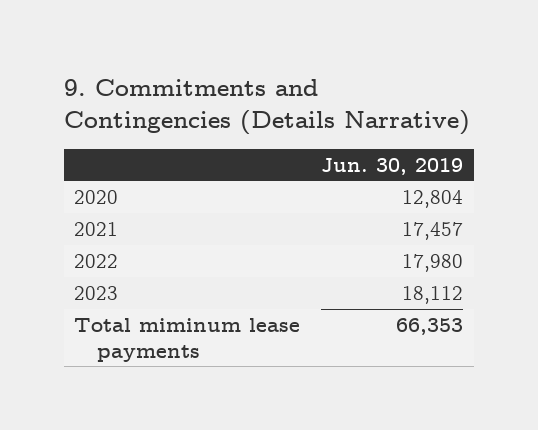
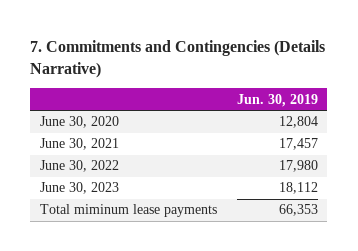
[63,78,470,136] 9. Commitments and Contingencies (Details Narrative) -> [30,40,326,79] 7. Commitments and Contingencies (Details Narrative)
[74,189,119,204] 2020 -> [40,116,120,129] June 30, 2020
[74,221,119,236] 2021 -> [40,138,120,151] June 30, 2021
[74,253,119,268] 2022 -> [40,160,120,173] June 30, 2022
[74,285,119,300] 2023 -> [40,182,120,195] June 30, 2023

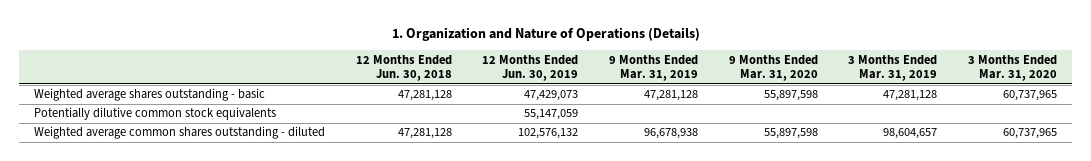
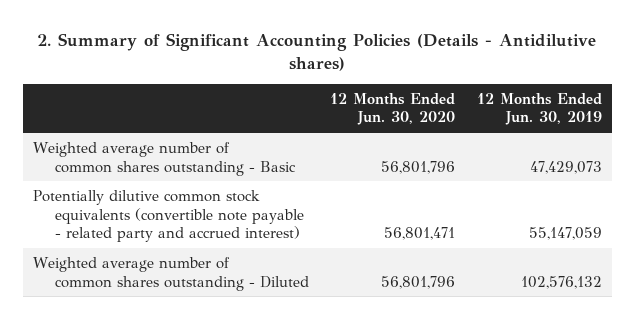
[391,26,700,41] 1. Organization and Nature of Operations (Details) -> [37,32,597,71] 2. Summary of Significant Accounting Policies (Details - Antidilutive shares)
[355,54,452,82] 12 Months Ended Jun. 30, 2018 -> none
[609,54,699,82] 9 Months Ended Mar. 31, 2019 -> none
[728,54,818,82] 9 Months Ended Mar. 31, 2020 -> none
[848,54,938,82] 3 Months Ended Mar. 31, 2019 -> none
[968,54,1058,82] 3 Months Ended Mar. 31, 2020 -> none
none -> [330,92,456,126] 12 Months Ended Jun. 30, 2020
[33,88,265,102] Weighted average shares outstanding - basic -> [33,142,297,176] Weighted average number of common shares outstanding - Basic
[33,107,276,121] Potentially dilutive common stock equivalents -> [33,190,305,243] Potentially dilutive common stock equivalents (convertible note payable - related party and accrued interest)
[33,126,325,140] Weighted average common shares outstanding - diluted -> [33,257,310,291] Weighted average number of common shares outstanding - Diluted

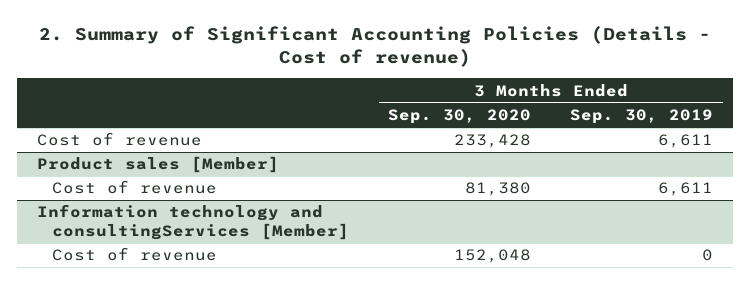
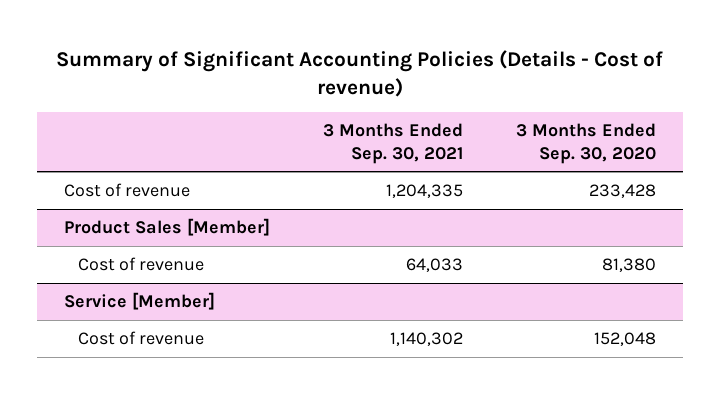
[38,26,711,68] 2. Summary of Significant Accounting Policies (Details - Cost of revenue) -> [56,49,664,97] Summary of Significant Accounting Policies (Details - Cost of revenue)
[570,109,714,125] Sep. 30, 2019 -> none
none -> [323,123,464,164] 3 Months Ended Sep. 30, 2021
[36,156,279,174] Product sales [Member] -> [63,218,270,237] Product Sales [Member]
[36,204,350,240] Information technology and consultingServices [Member] -> none
none -> [63,292,215,311] Service [Member]

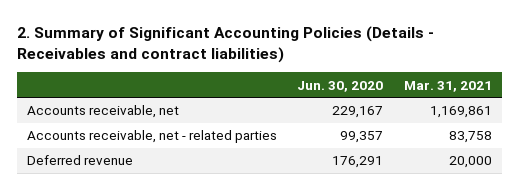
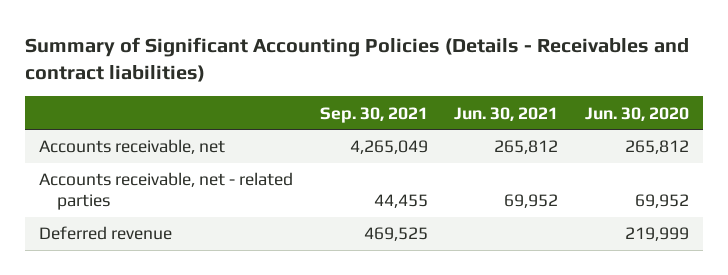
[16,25,434,63] 2. Summary of Significant Accounting Policies (Details - Receivables and contract liabilities) -> [25,37,690,82] Summary of Significant Accounting Policies (Details - Receivables and contract liabilities)
[403,80,492,92] Mar. 31, 2021 -> none
none -> [319,106,428,123] Sep. 30, 2021
none -> [454,106,559,121] Jun. 30, 2021
[332,106,384,119] 229,167 -> [625,140,690,155] 265,812
[340,131,384,144] 99,357 -> [635,193,690,208] 69,952
[332,156,384,169] 176,291 -> [625,227,690,242] 219,999

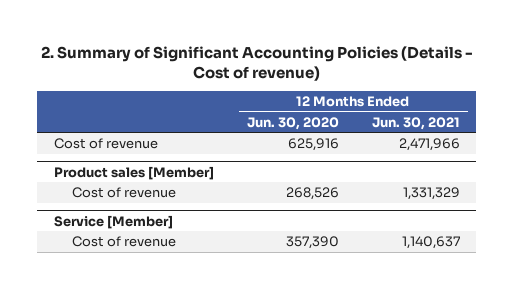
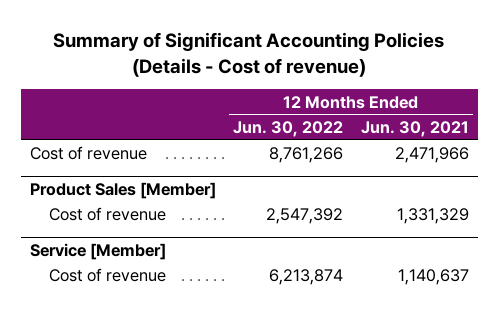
[40,45,473,81] 2. Summary of Significant Accounting Policies (Details - Cost of revenue) -> [53,32,445,77] Summary of Significant Accounting Policies (Details - Cost of revenue)
[246,116,339,130] Jun. 30, 2020 -> none
none -> [233,120,344,137] Jun. 30, 2022
[53,165,214,180] Product sales [Member] -> [30,181,217,199] Product Sales [Member]

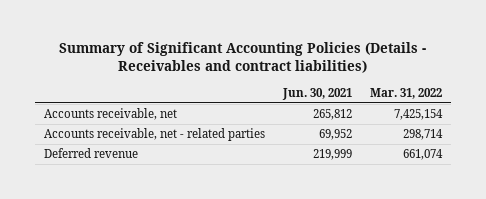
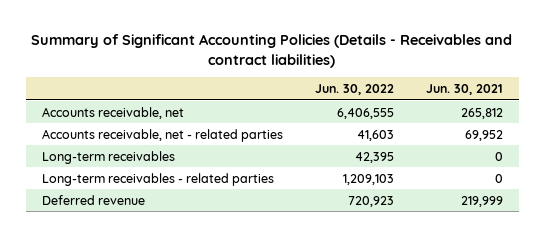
[369,87,442,99] Mar. 31, 2022 -> none
none -> [314,84,394,96] Jun. 30, 2022
none -> [41,150,175,164] Long-term receivables
none -> [41,172,274,186] Long-term receivables - related parties

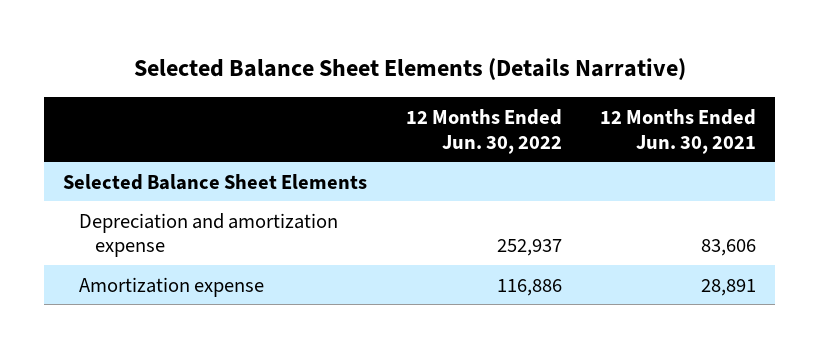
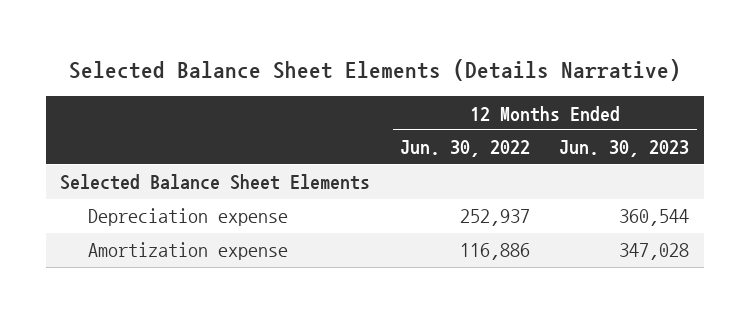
[600,108,757,154] 12 Months Ended Jun. 30, 2021 -> none
none -> [559,140,690,158] Jun. 30, 2023
[79,212,339,258] Depreciation and amortization expense -> [87,208,288,227] Depreciation expense

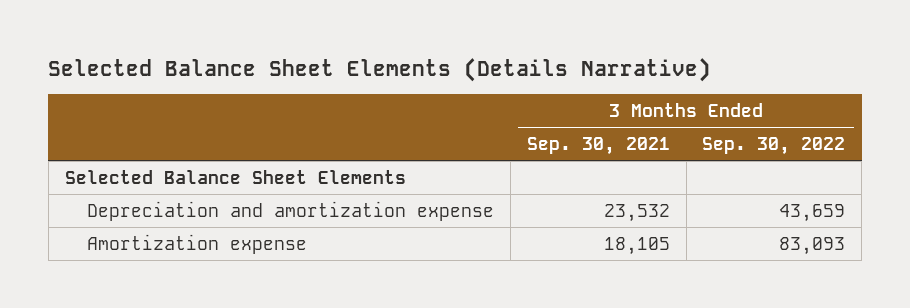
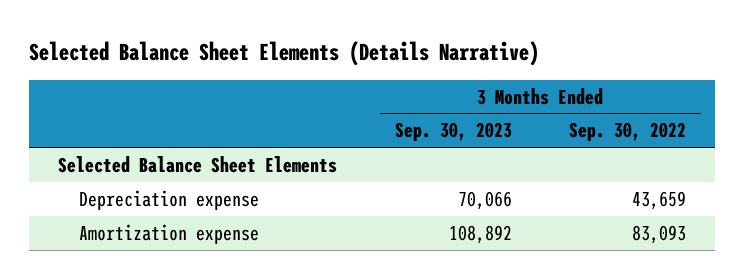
[526,137,670,156] Sep. 30, 2021 -> none
none -> [394,122,512,142] Sep. 30, 2023
[86,200,494,221] Depreciation and amortization expense -> [79,189,260,210] Depreciation expense

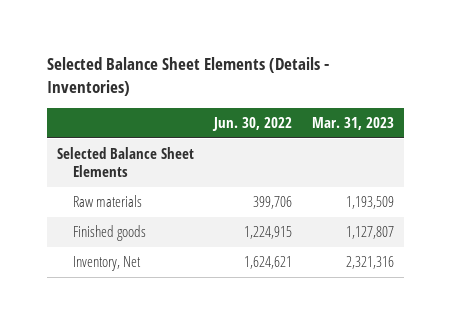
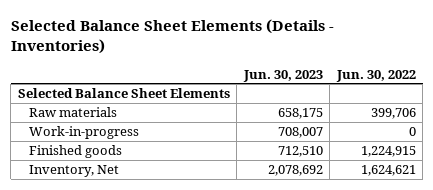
[311,116,394,130] Mar. 31, 2023 -> none
none -> [242,69,323,82] Jun. 30, 2023
none -> [28,126,139,140] Work-in-progress

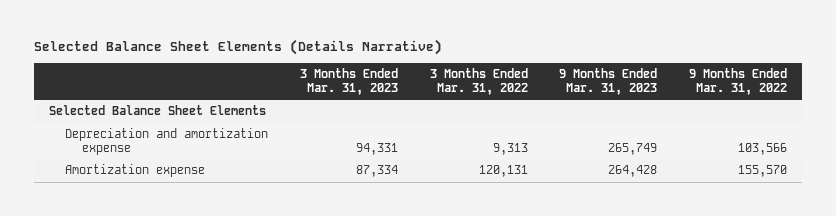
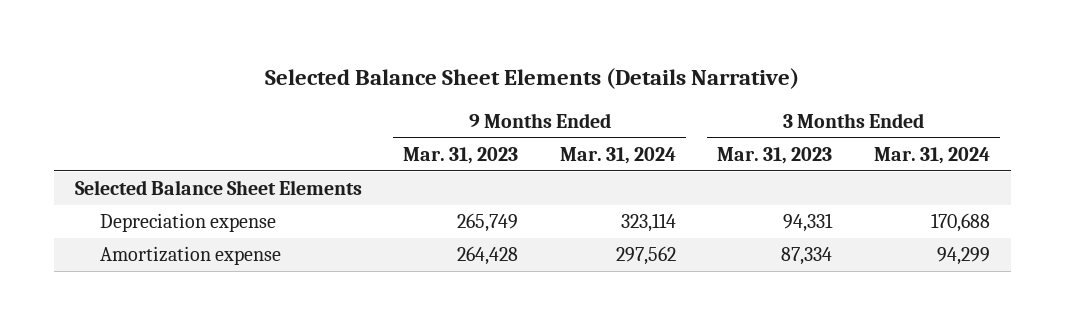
[429,68,528,95] 3 Months Ended Mar. 31, 2022 -> none
[688,68,787,95] 9 Months Ended Mar. 31, 2022 -> none
none -> [559,147,676,165] Mar. 31, 2024
none -> [873,147,990,165] Mar. 31, 2024
[65,128,269,156] Depreciation and amortization expense -> [99,213,276,233] Depreciation expense

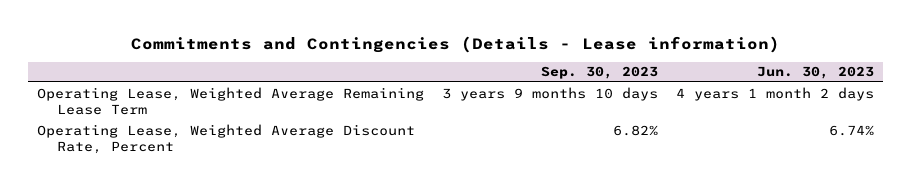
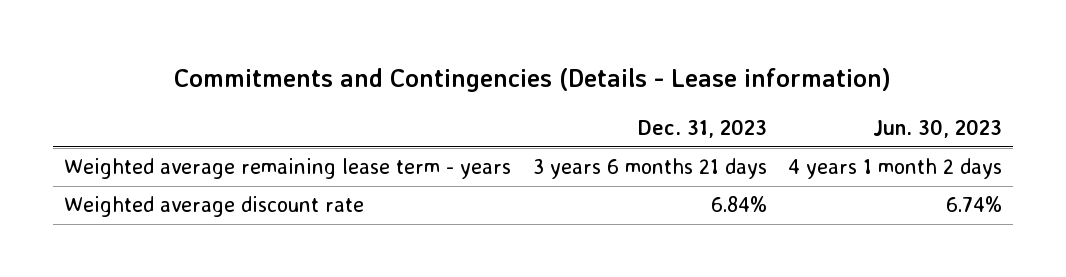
[541,66,659,80] Sep. 30, 2023 -> none
none -> [637,118,767,138] Dec. 31, 2023
[37,86,425,116] Operating Lease, Weighted Average Remaining Lease Term -> [63,158,511,180] Weighted average remaining lease term - years
[37,123,416,155] Operating Lease, Weighted Average Discount Rate, Percent -> [63,196,364,218] Weighted average discount rate

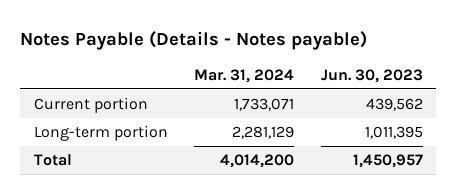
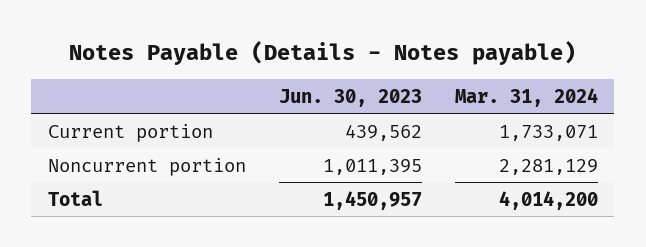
[33,124,168,141] Long-term portion -> [47,157,246,176] Noncurrent portion

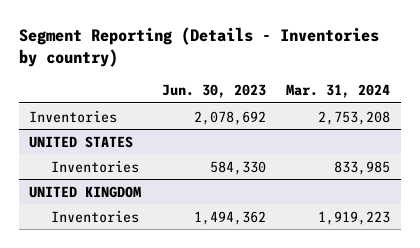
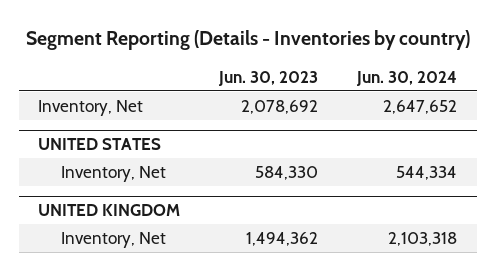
[286,84,391,99] Mar. 31, 2024 -> none
none -> [356,70,458,86] Jun. 30, 2024
[29,109,118,123] Inventories -> [38,100,144,117] Inventory, Net
[50,159,139,173] Inventories -> [60,166,166,183] Inventory, Net
[50,209,139,223] Inventories -> [60,232,166,249] Inventory, Net

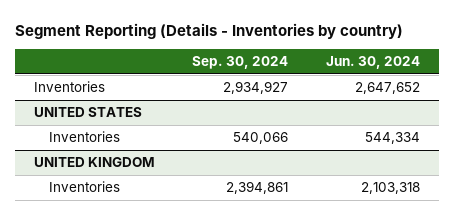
[218,70,319,86] Jun. 30, 2023 -> none
none -> [192,56,289,70] Sep. 30, 2024
[38,100,144,117] Inventory, Net -> [33,81,105,93] Inventories
[60,166,166,183] Inventory, Net -> [49,131,121,143] Inventories
[60,232,166,249] Inventory, Net -> [49,181,121,193] Inventories

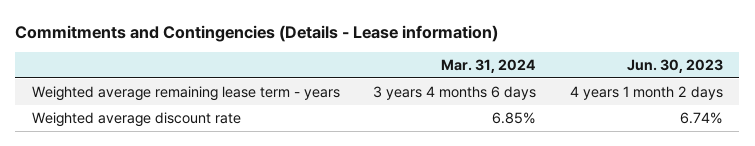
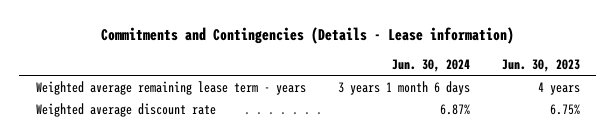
[441,58,537,73] Mar. 31, 2024 -> none
none -> [391,59,470,73] Jun. 30, 2024
[569,86,723,101] 4 years 1 month 2 days -> [538,81,581,95] 4 years
[679,112,723,125] 6.74% -> [550,103,581,115] 6.75%

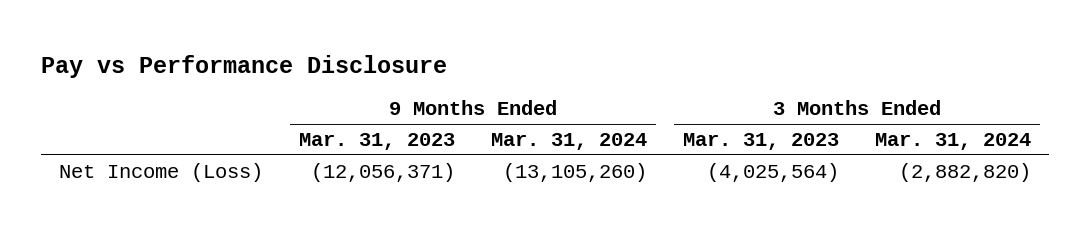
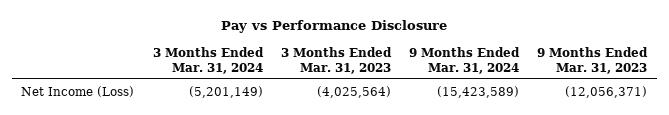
[503,163,648,183] (13,105,260) -> [437,85,520,98] (15,423,589)
[899,163,1032,183] (2,882,820) -> [188,85,263,98] (5,201,149)

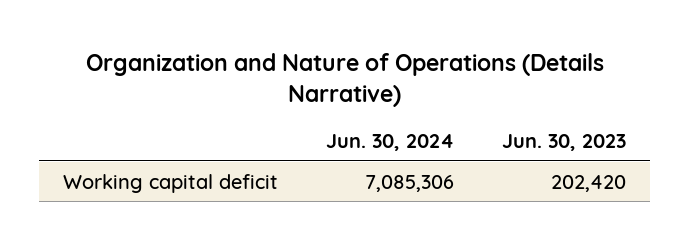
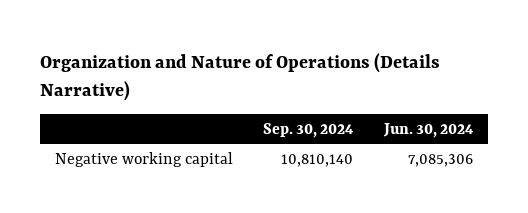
[501,134,626,152] Jun. 30, 2023 -> none
none -> [263,122,355,138] Sep. 30, 2024
[63,173,279,193] Working capital deficit -> [54,151,233,167] Negative working capital

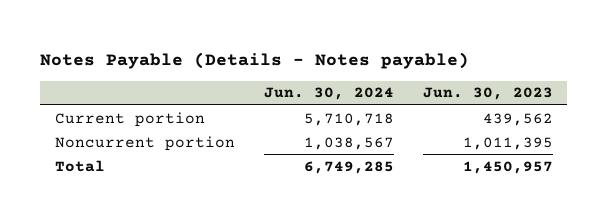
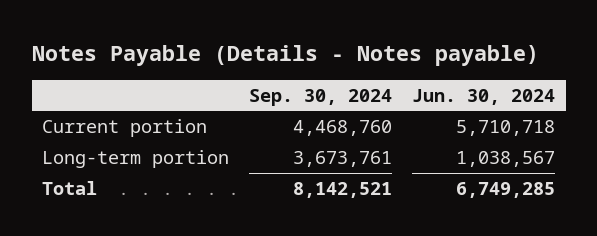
[422,87,553,101] Jun. 30, 2023 -> none
none -> [249,88,393,106] Sep. 30, 2024
[54,135,235,151] Noncurrent portion -> [41,150,229,169] Long-term portion

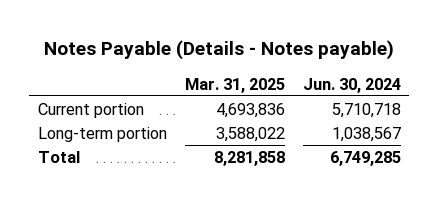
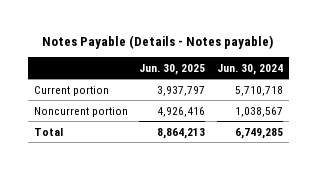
[184,77,285,93] Mar. 31, 2025 -> none
none -> [139,63,206,75] Jun. 30, 2025
[38,127,168,143] Long-term portion -> [33,106,128,117] Noncurrent portion

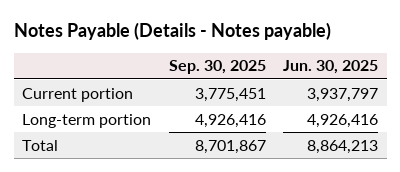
[217,63,284,75] Jun. 30, 2024 -> none
none -> [168,60,266,75] Sep. 30, 2025
[33,106,128,117] Noncurrent portion -> [22,113,152,128] Long-term portion

